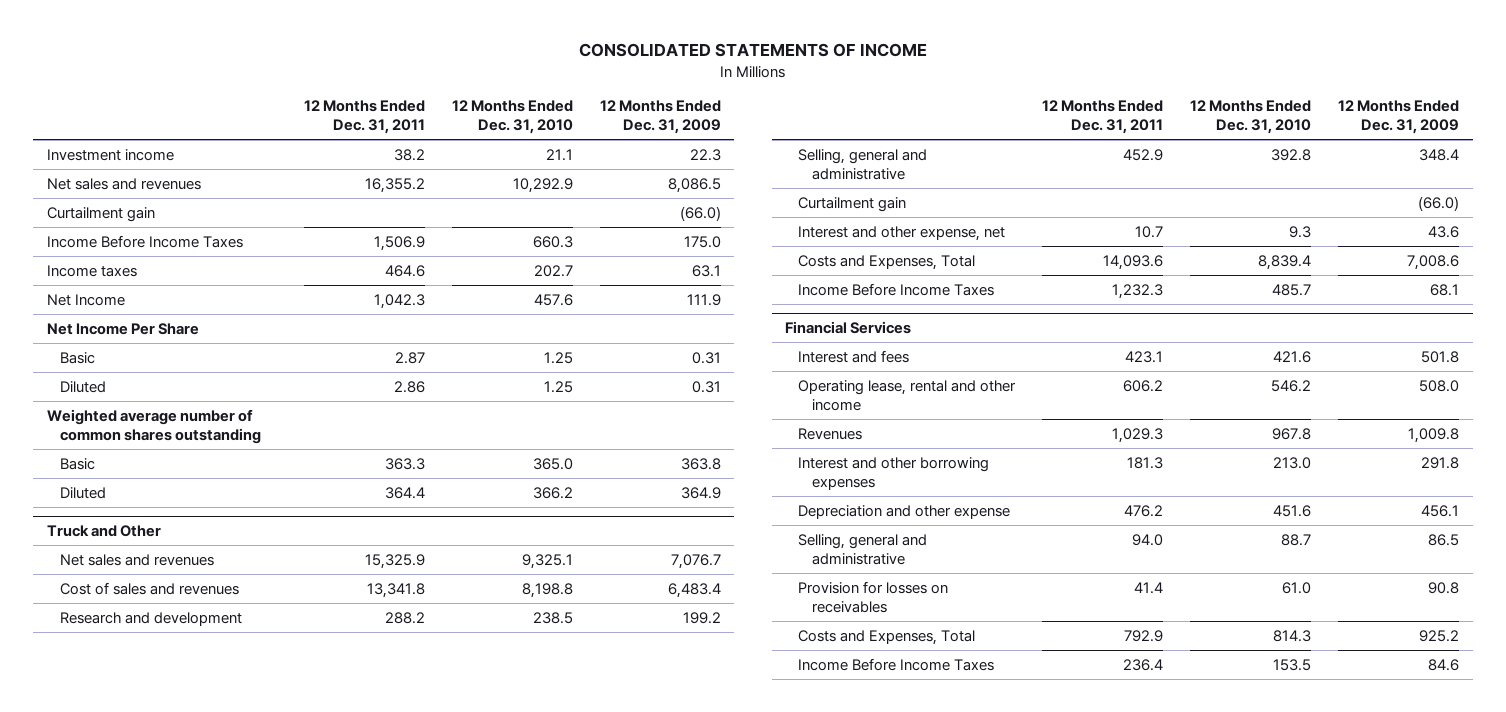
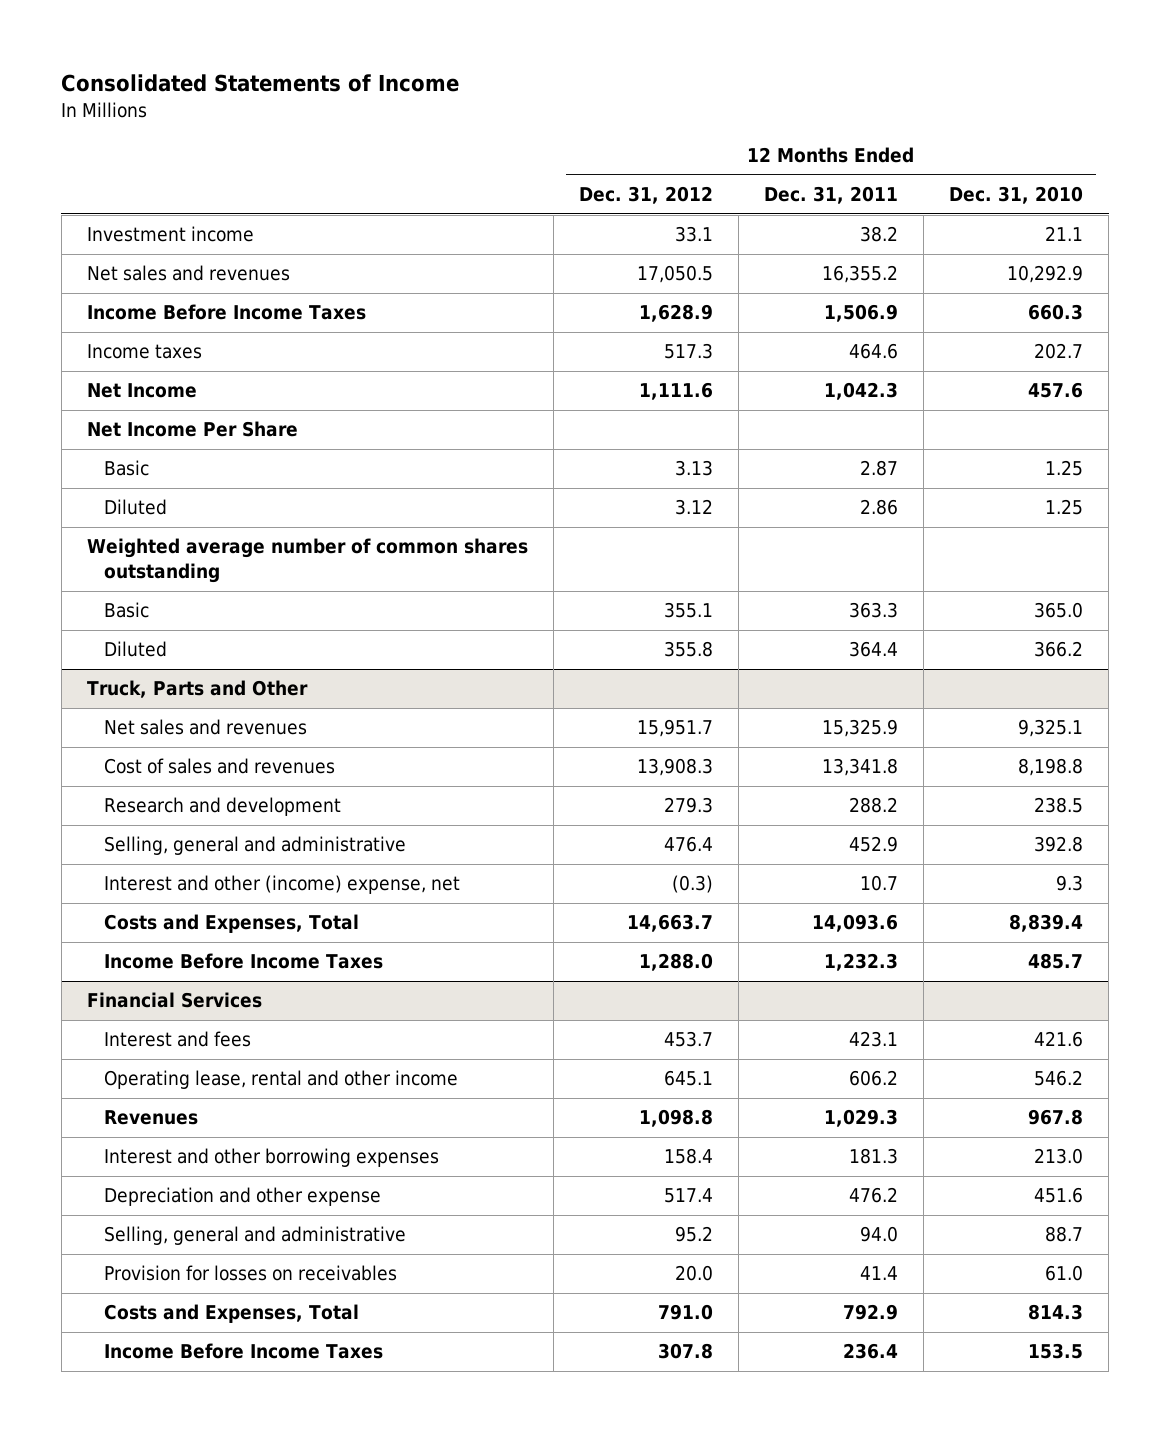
[579,43,928,58] CONSOLIDATED STATEMENTS OF INCOME -> [61,73,460,92] Consolidated Statements of Income
[599,100,721,135] 12 Months Ended Dec. 31, 2009 -> none
none -> [578,186,713,205] Dec. 31, 2012
[46,206,155,222] Curtailment gain -> none
[46,525,161,538] Truck and Other -> [86,680,308,699] Truck, Parts and Other
[798,196,907,212] Curtailment gain -> none
[798,225,1006,241] Interest and other expense, net -> [104,875,461,895] Interest and other (income) expense, net

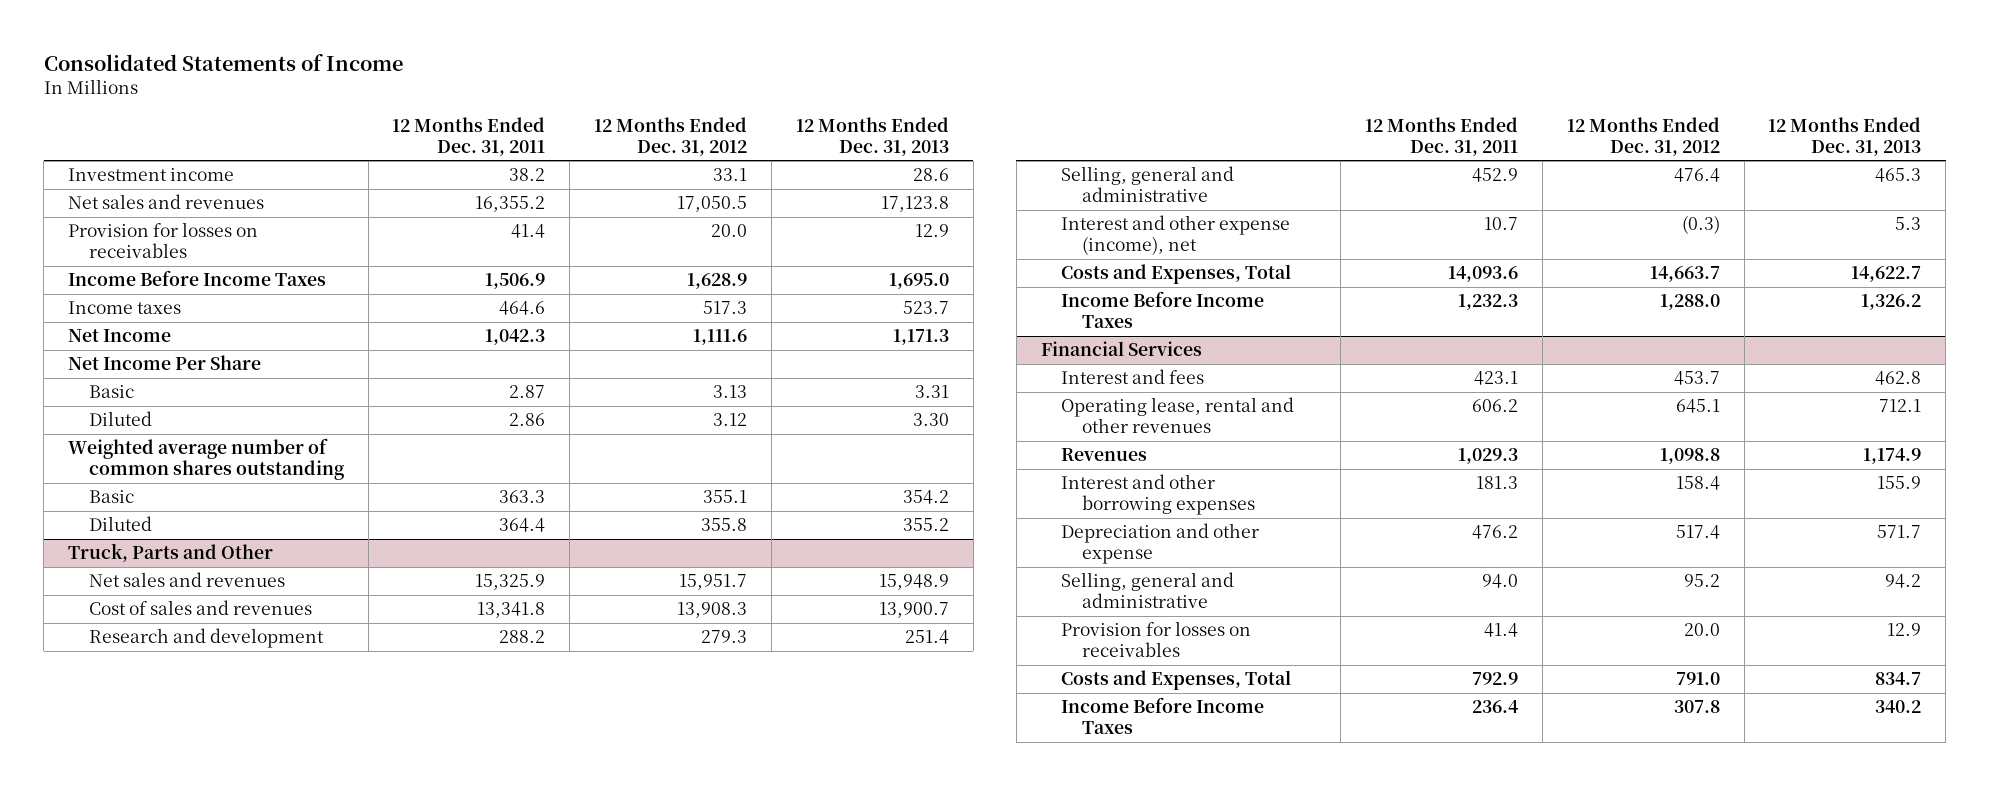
[949,186,1084,205] Dec. 31, 2010 -> none
none -> [795,116,949,156] 12 Months Ended Dec. 31, 2013
none -> [68,222,259,259] Provision for losses on receivables
[104,875,461,895] Interest and other (income) expense, net -> [1061,215,1291,256] Interest and other expense (income), net
[104,1070,459,1090] Operating lease, rental and other income -> [1061,397,1295,434] Operating lease, rental and other revenues

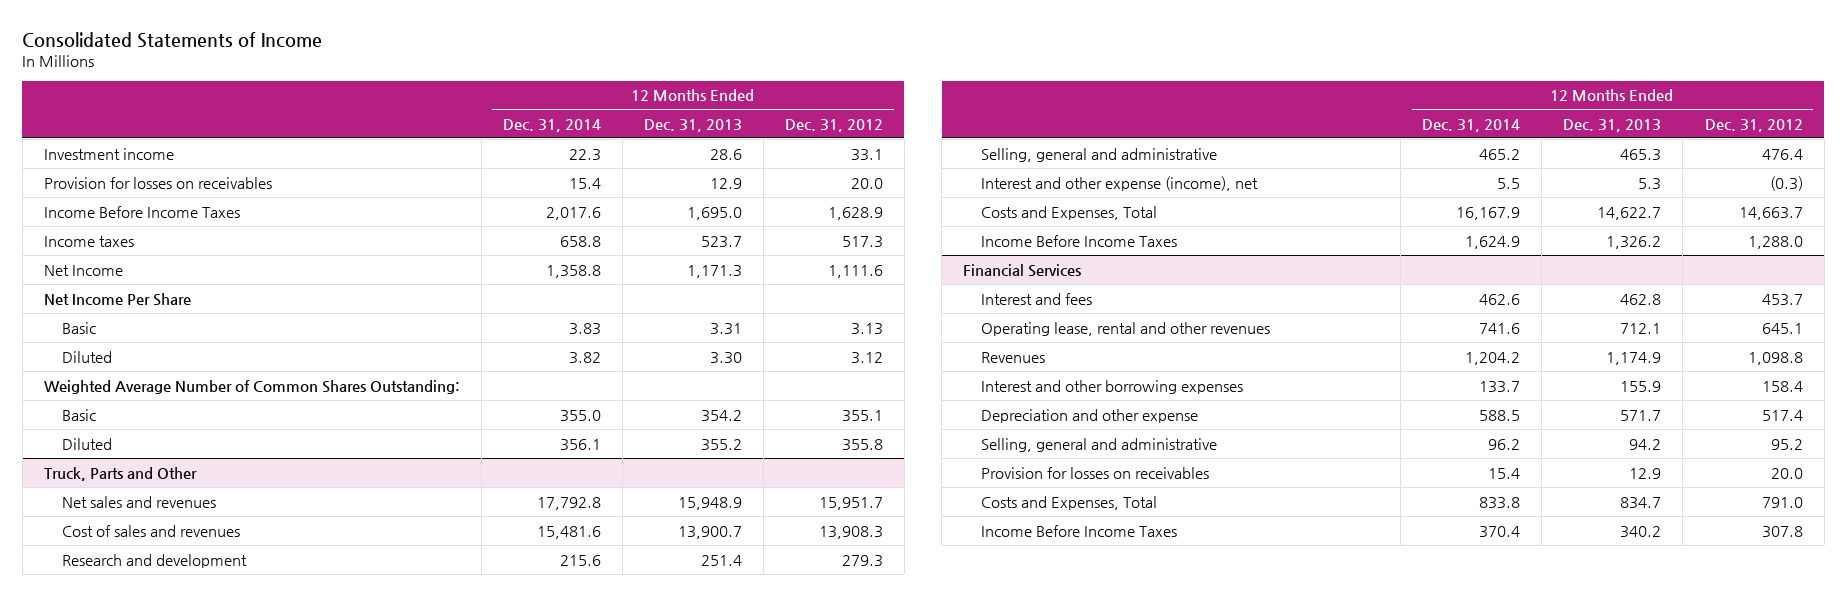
[392,116,546,156] 12 Months Ended Dec. 31, 2011 -> none
none -> [502,118,601,132] Dec. 31, 2014
[68,194,265,210] Net sales and revenues -> none
[68,438,345,481] Weighted average number of common shares outstanding -> [43,379,460,394] Weighted Average Number of Common Shares Outstanding:

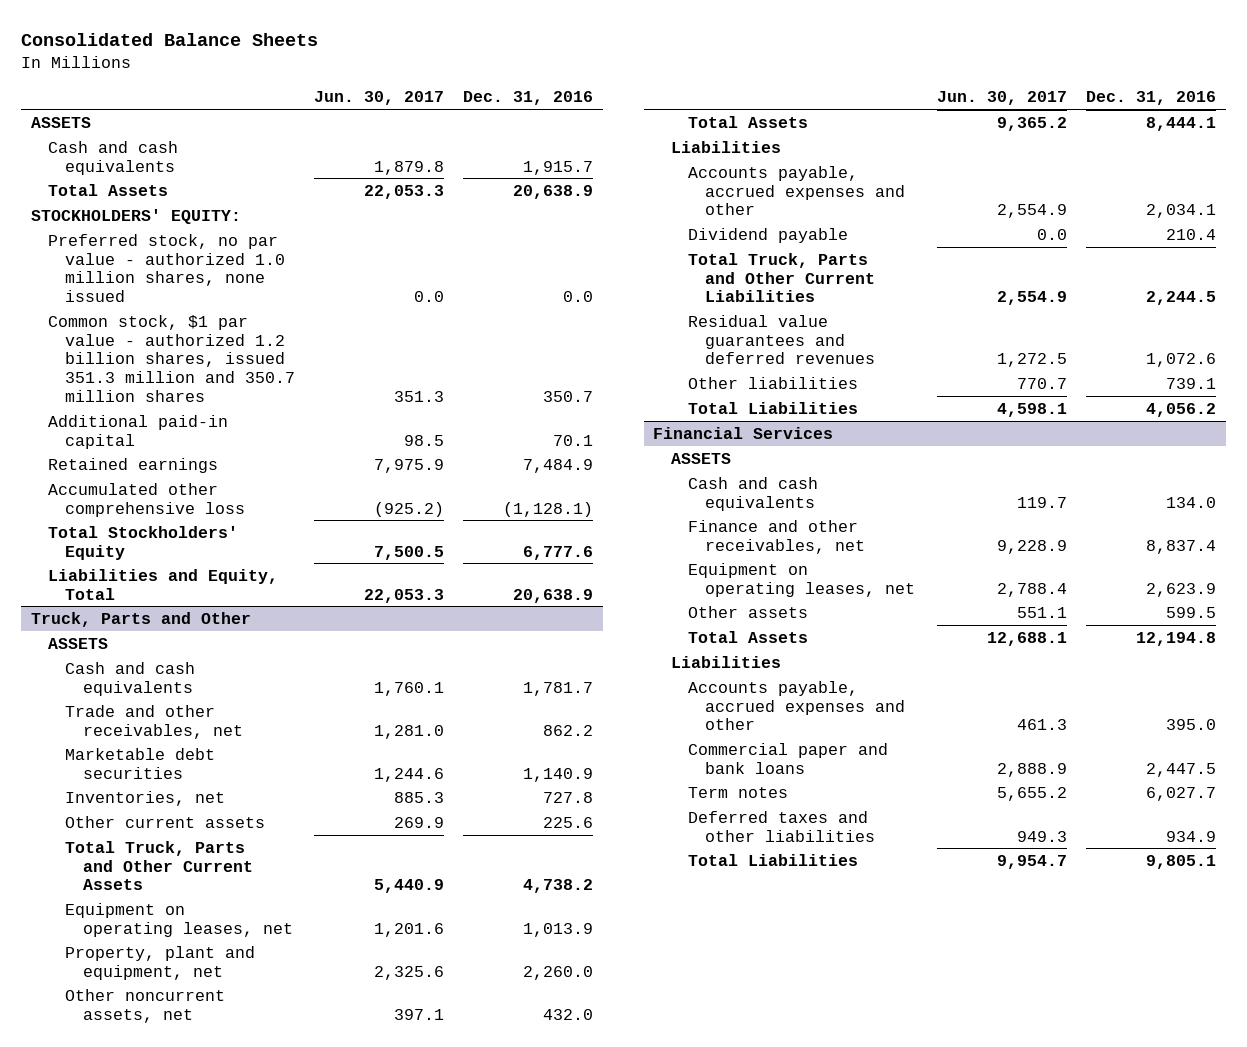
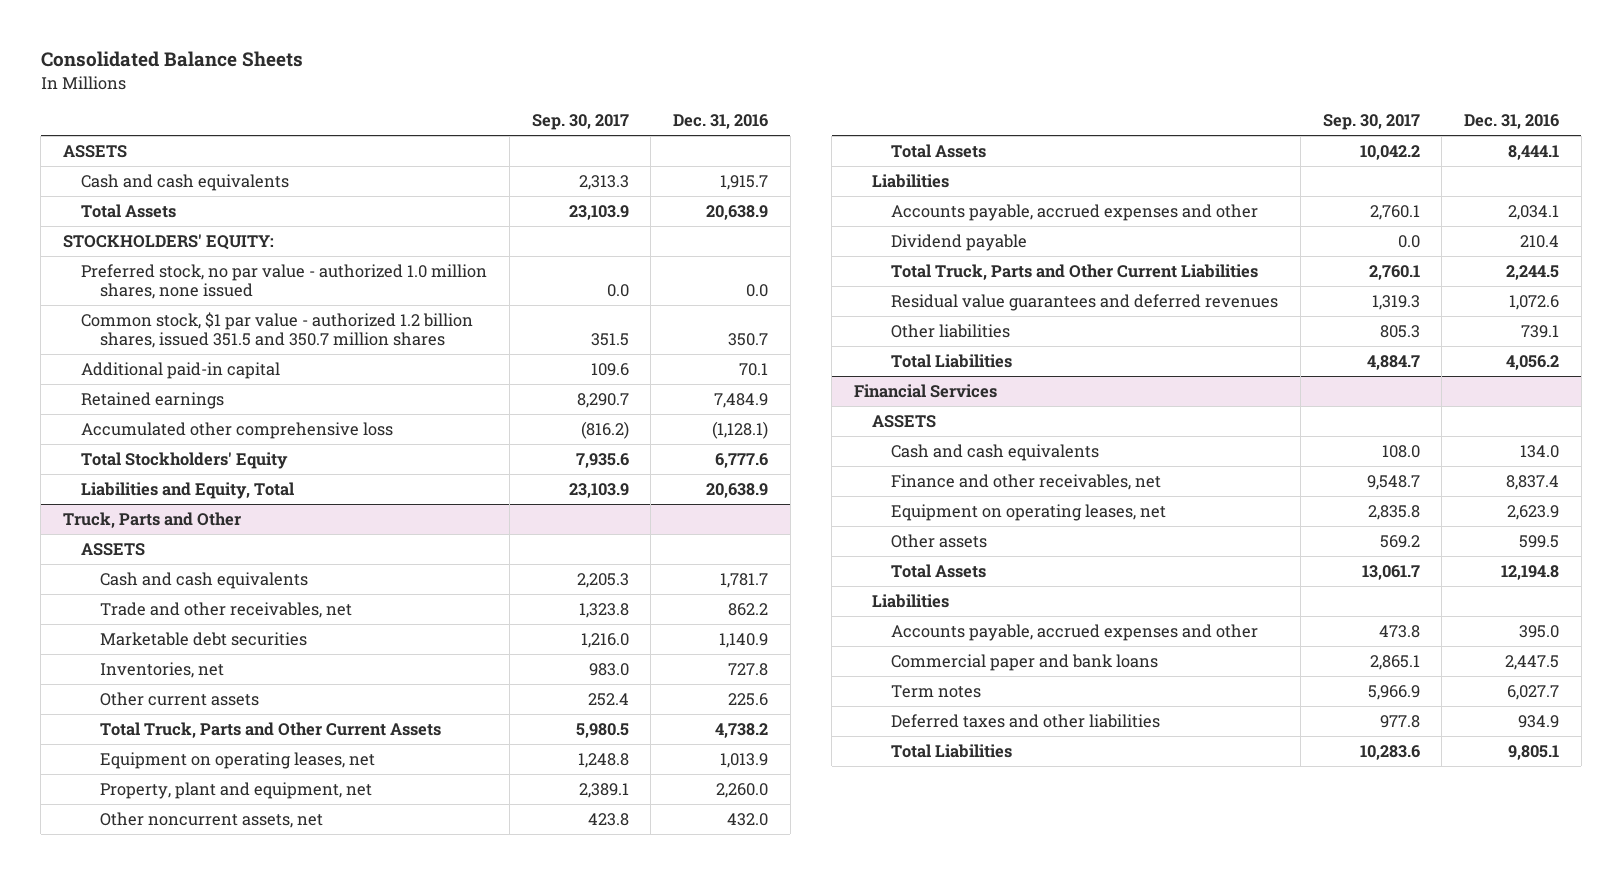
[314,91,445,106] Jun. 30, 2017 -> none
none -> [531,114,629,131] Sep. 30, 2017
[47,314,296,402] Common stock, $1 par value - authorized 1.2 billion shares, issued 351.3 million and 350.7 million shares -> [81,311,474,349] Common stock, $1 par value - authorized 1.2 billion shares, issued 351.5 and 350.7 million shares

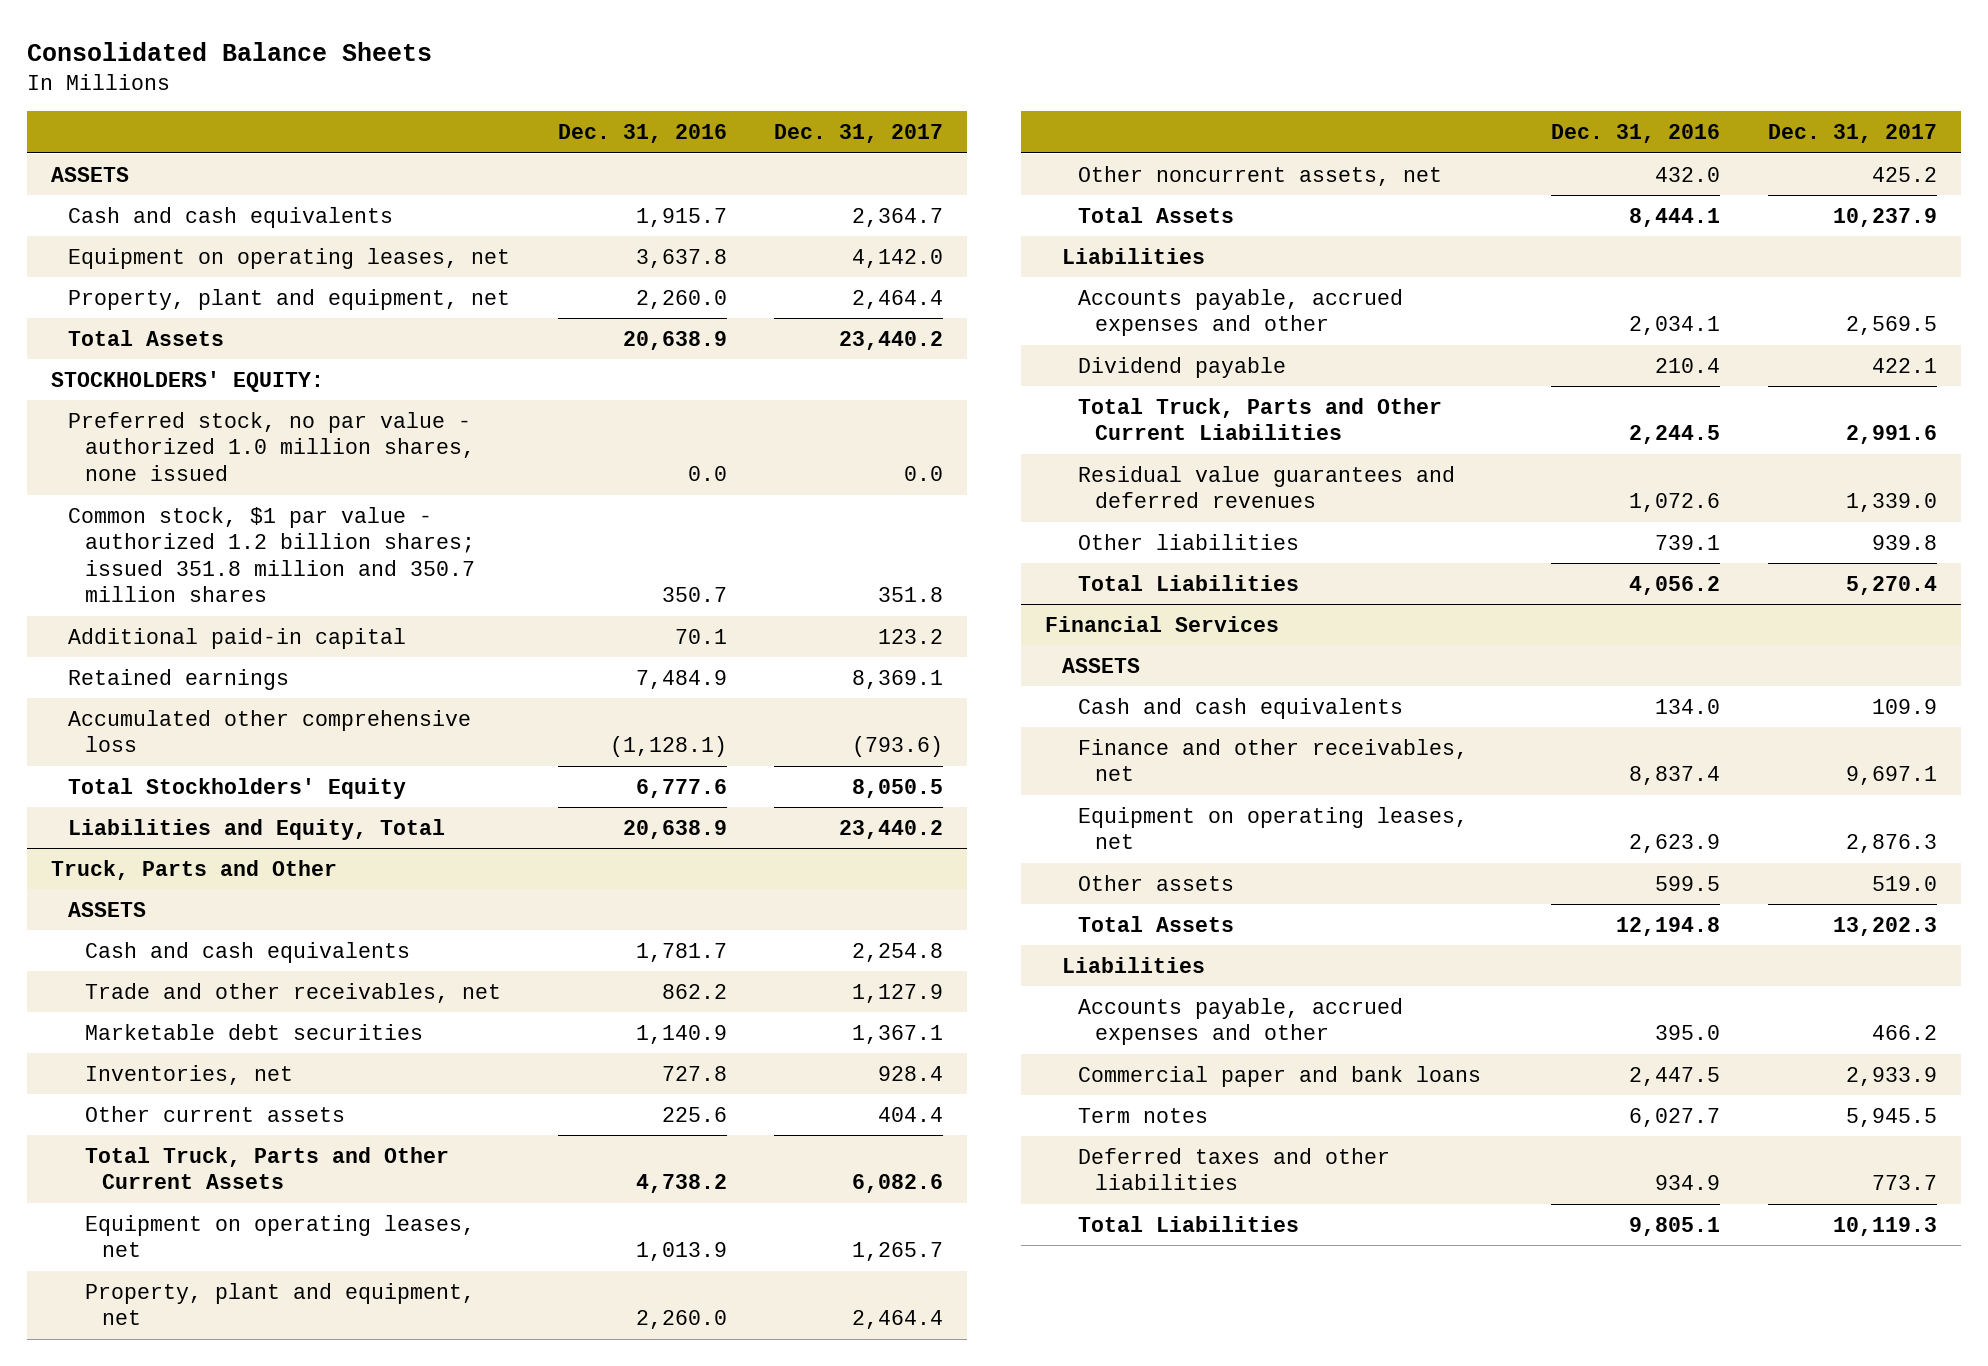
[531,114,629,131] Sep. 30, 2017 -> none
none -> [774,124,944,144] Dec. 31, 2017
none -> [68,247,511,269] Equipment on operating leases, net
none -> [68,288,511,310] Property, plant and equipment, net
[81,311,474,349] Common stock, $1 par value - authorized 1.2 billion shares, issued 351.5 and 350.7 million shares -> [68,506,475,603] Common stock, $1 par value - authorized 1.2 billion shares; issued 351.8 million and 350.7 million shares

